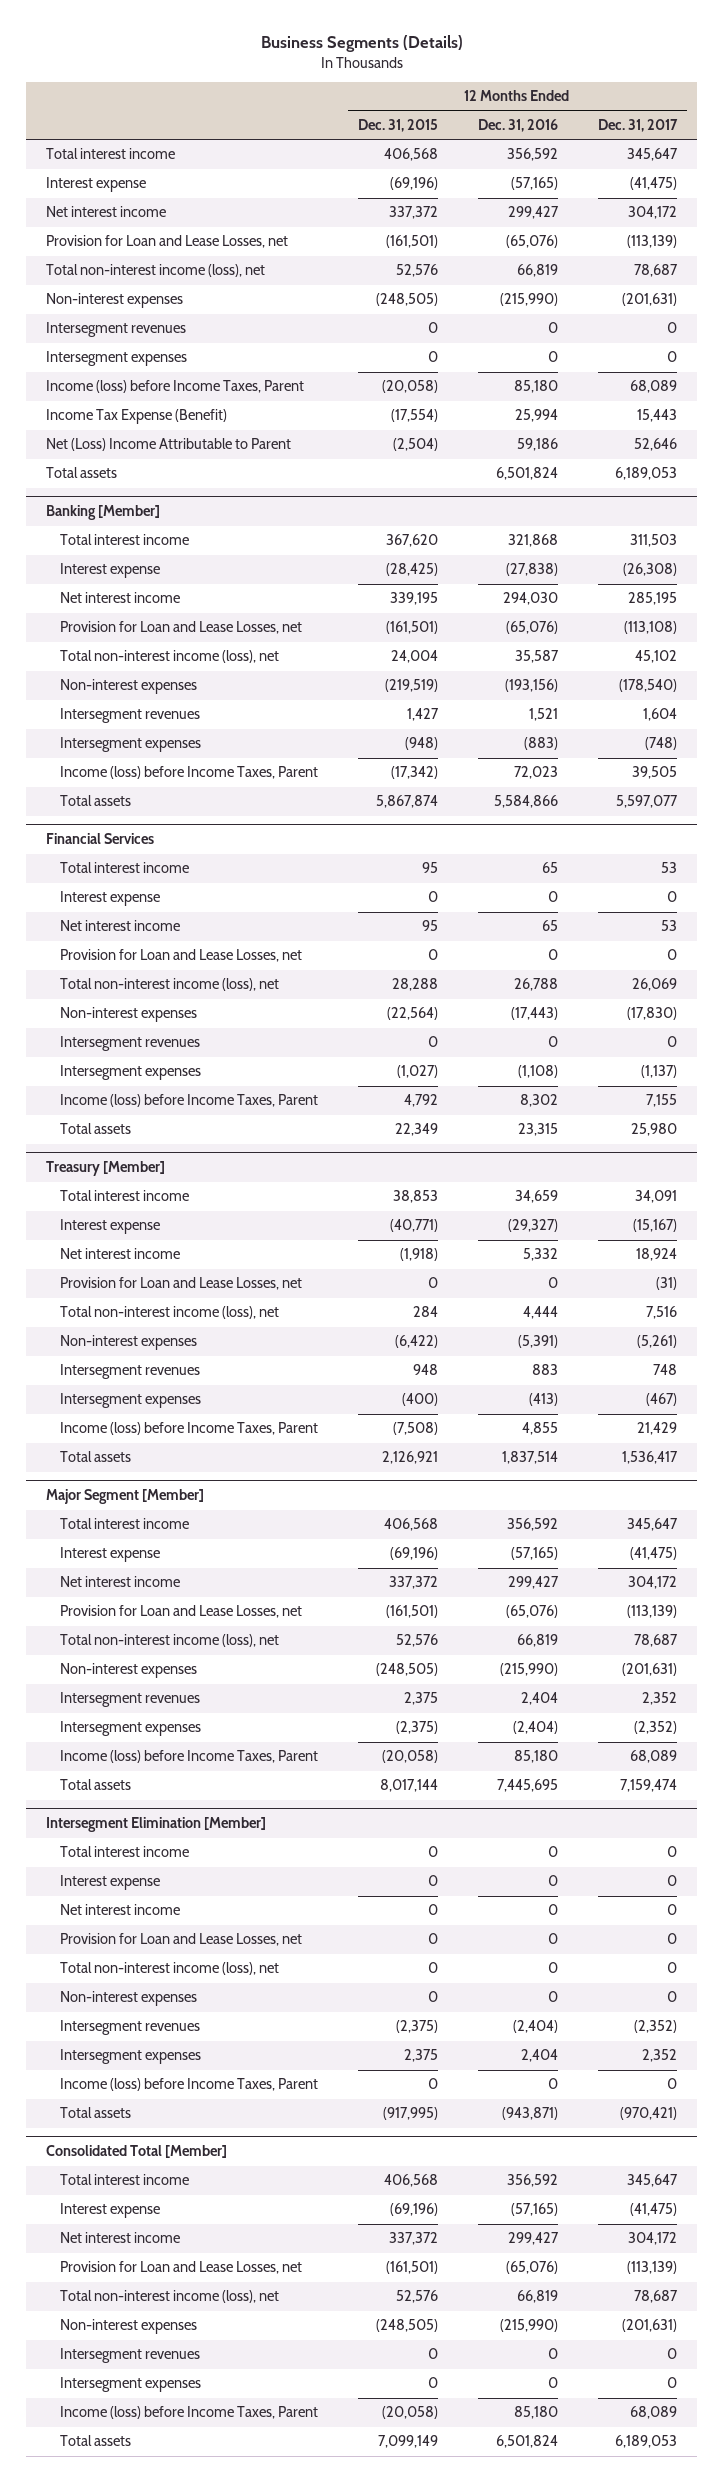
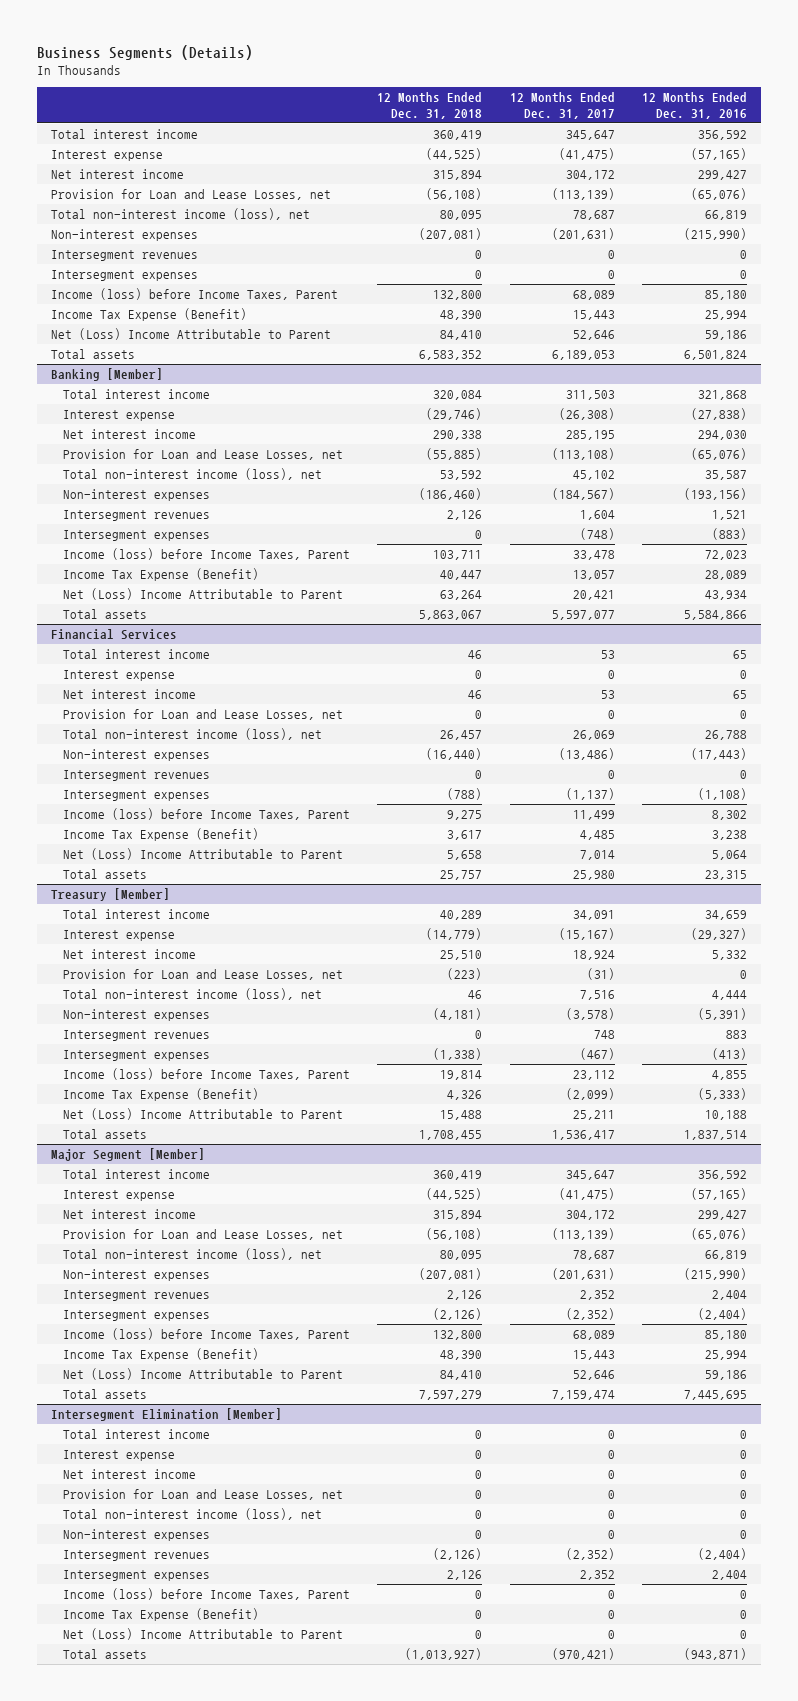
[357,118,438,132] Dec. 31, 2015 -> none
none -> [377,92,483,120] 12 Months Ended Dec. 31, 2018
[618,679,677,693] (178,540) -> [551,487,615,500] (184,567)
[631,766,677,780] 39,505 -> [572,549,615,560] 33,478
none -> [62,567,259,581] Income Tax Expense (Benefit)
none -> [62,587,343,600] Net (Loss) Income Attributable to Parent
[626,1007,677,1021] (17,830) -> [558,747,615,760] (13,486)
[645,1094,677,1108] 7,155 -> [572,809,615,820] 11,499
none -> [62,827,259,841] Income Tax Expense (Benefit)
none -> [62,847,343,860] Net (Loss) Income Attributable to Parent
[636,1335,677,1349] (5,261) -> [565,1007,615,1020] (3,578)
[636,1422,677,1436] 21,429 -> [572,1069,615,1080] 23,112
none -> [62,1087,259,1101] Income Tax Expense (Benefit)
none -> [62,1107,343,1120] Net (Loss) Income Attributable to Parent
none -> [62,1347,259,1361] Income Tax Expense (Benefit)
none -> [62,1367,343,1380] Net (Loss) Income Attributable to Parent
none -> [62,1607,259,1621] Income Tax Expense (Benefit)
none -> [62,1627,343,1640] Net (Loss) Income Attributable to Parent
[46,2145,228,2159] Consolidated Total [Member] -> none
[60,2174,190,2186] Total interest income -> none
[60,2203,161,2219] Interest expense -> none
[60,2232,181,2244] Net interest income -> none
[60,2261,303,2275] Provision for Loan and Lease Losses, net -> none
[60,2290,280,2304] Total non-interest income (loss), net -> none
[60,2319,198,2335] Non-interest expenses -> none
[60,2348,201,2364] Intersegment revenues -> none
[60,2377,202,2393] Intersegment expenses -> none
[60,2406,319,2420] Income (loss) before Income Taxes, Parent -> none
[60,2435,132,2447] Total assets -> none

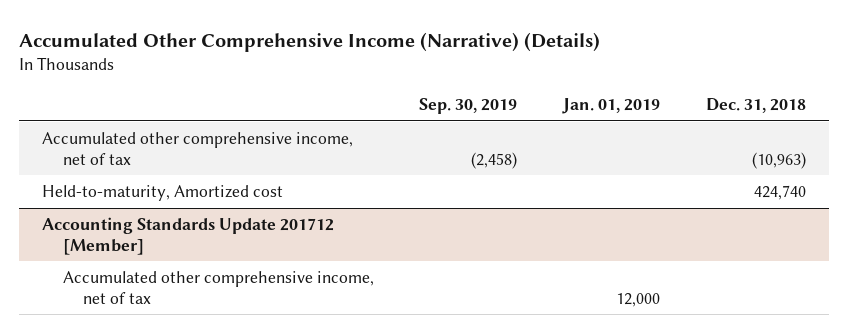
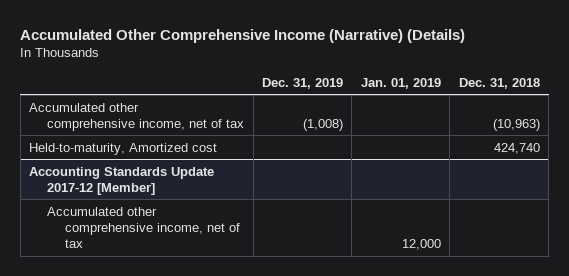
[419,98,518,115] Sep. 30, 2019 -> none
none -> [261,77,343,89] Dec. 31, 2019
[42,217,335,255] Accounting Standards Update 201712 [Member] -> [28,166,214,195] Accounting Standards Update 2017-12 [Member]

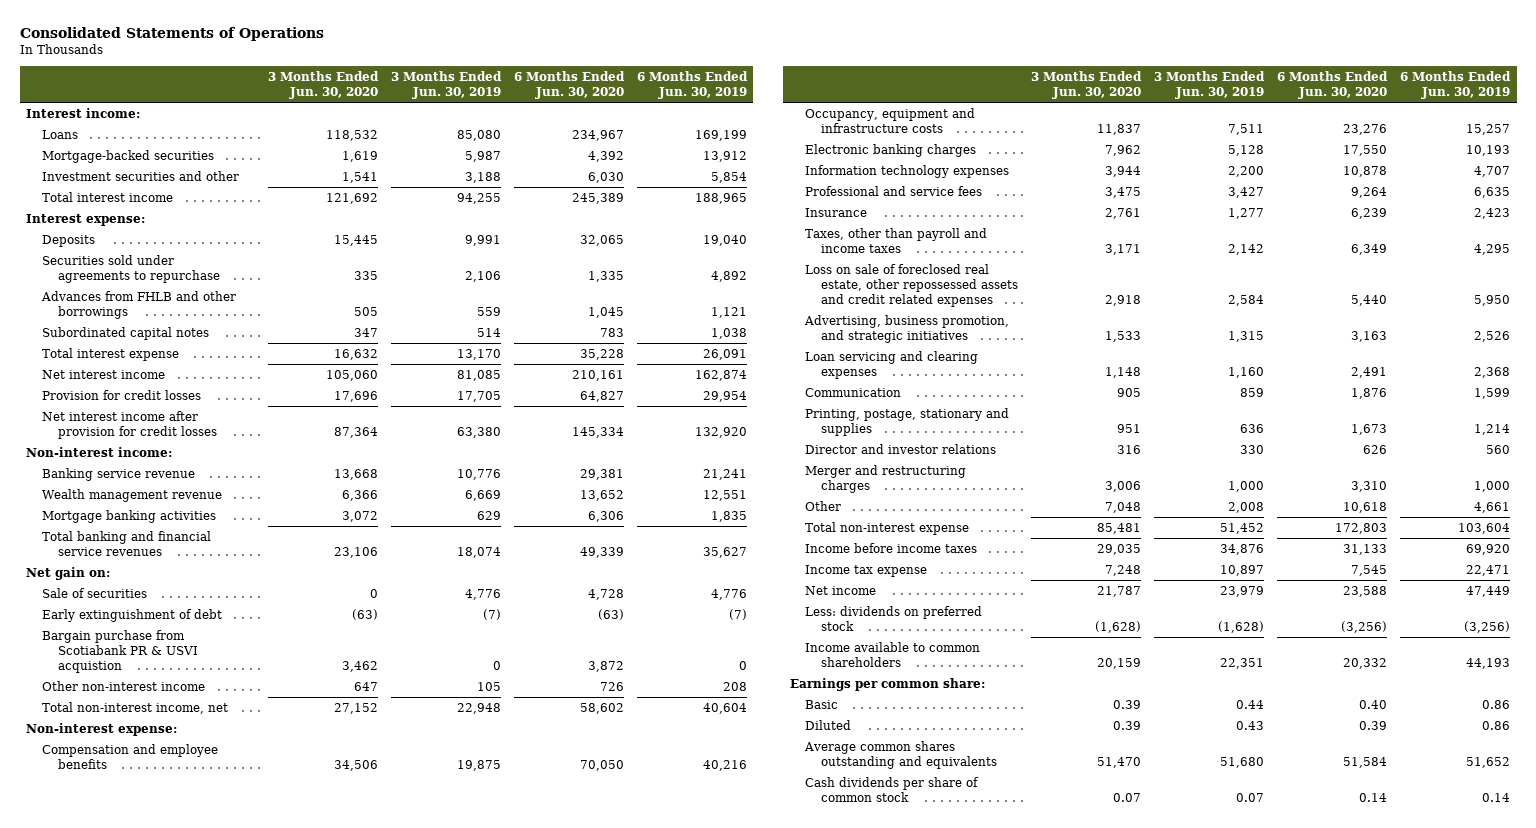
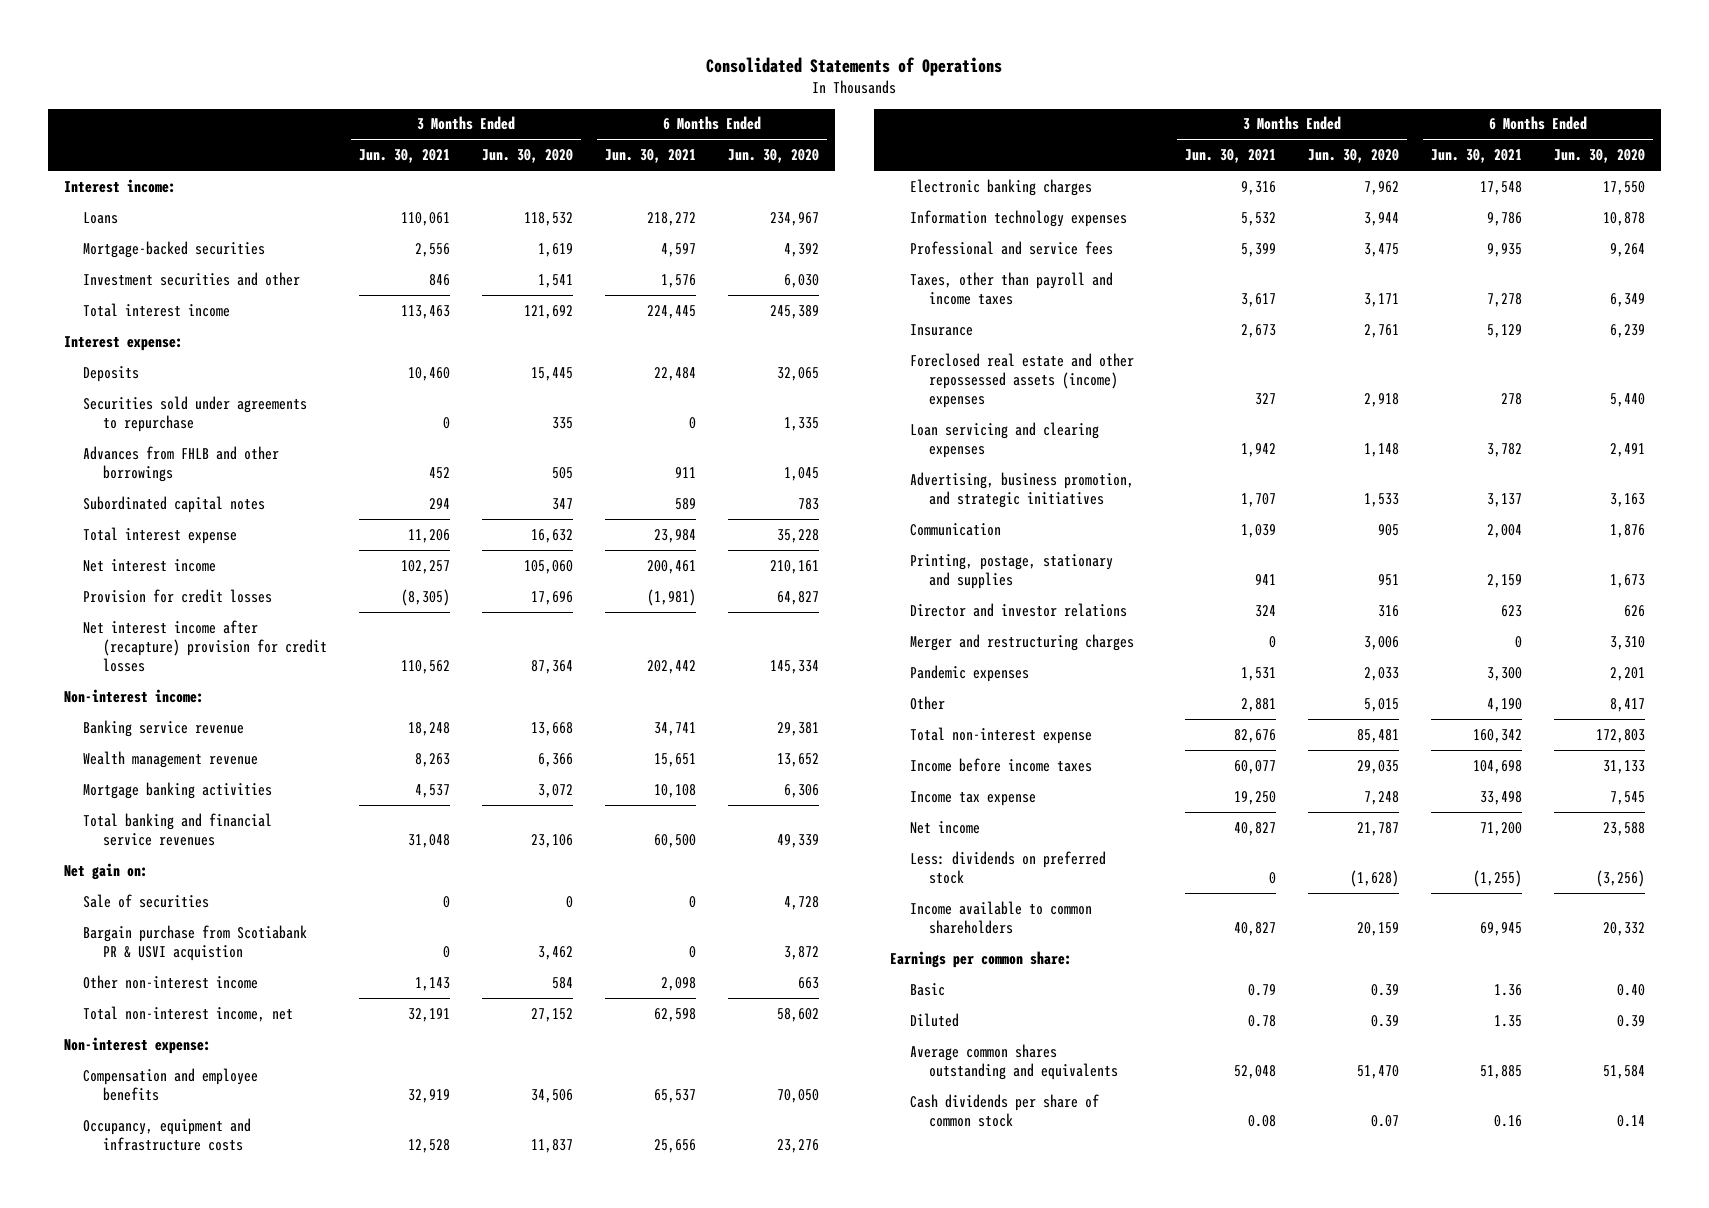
[390,70,502,100] 3 Months Ended Jun. 30, 2019 -> none
[636,70,748,100] 6 Months Ended Jun. 30, 2019 -> none
none -> [358,149,450,164] Jun. 30, 2021
none -> [604,149,696,164] Jun. 30, 2021
[42,410,217,439] Net interest income after provision for credit losses -> [83,619,327,673] Net interest income after (recapture) provision for credit losses
[42,608,223,622] Early extinguishment of debt -> none
[353,681,378,691] 647 -> [551,976,573,989] 584
[599,681,624,691] 726 -> [797,976,819,989] 663
[805,207,868,217] Insurance -> [909,323,973,336] Insurance
[805,263,1018,308] Loss on sale of foreclosed real estate, other repossessed assets and credit related expenses -> [909,352,1134,409] Foreclosed real estate and other repossessed assets (income) expenses
[804,314,1010,343] Advertising, business promotion, and strategic initiatives -> [909,471,1134,509] Advertising, business promotion, and strategic initiatives
none -> [909,664,1029,682] Pandemic expenses
[1104,501,1141,513] 7,048 -> [1364,697,1400,712] 5,015
[1343,501,1388,513] 10,618 -> [1610,697,1646,712] 8,417

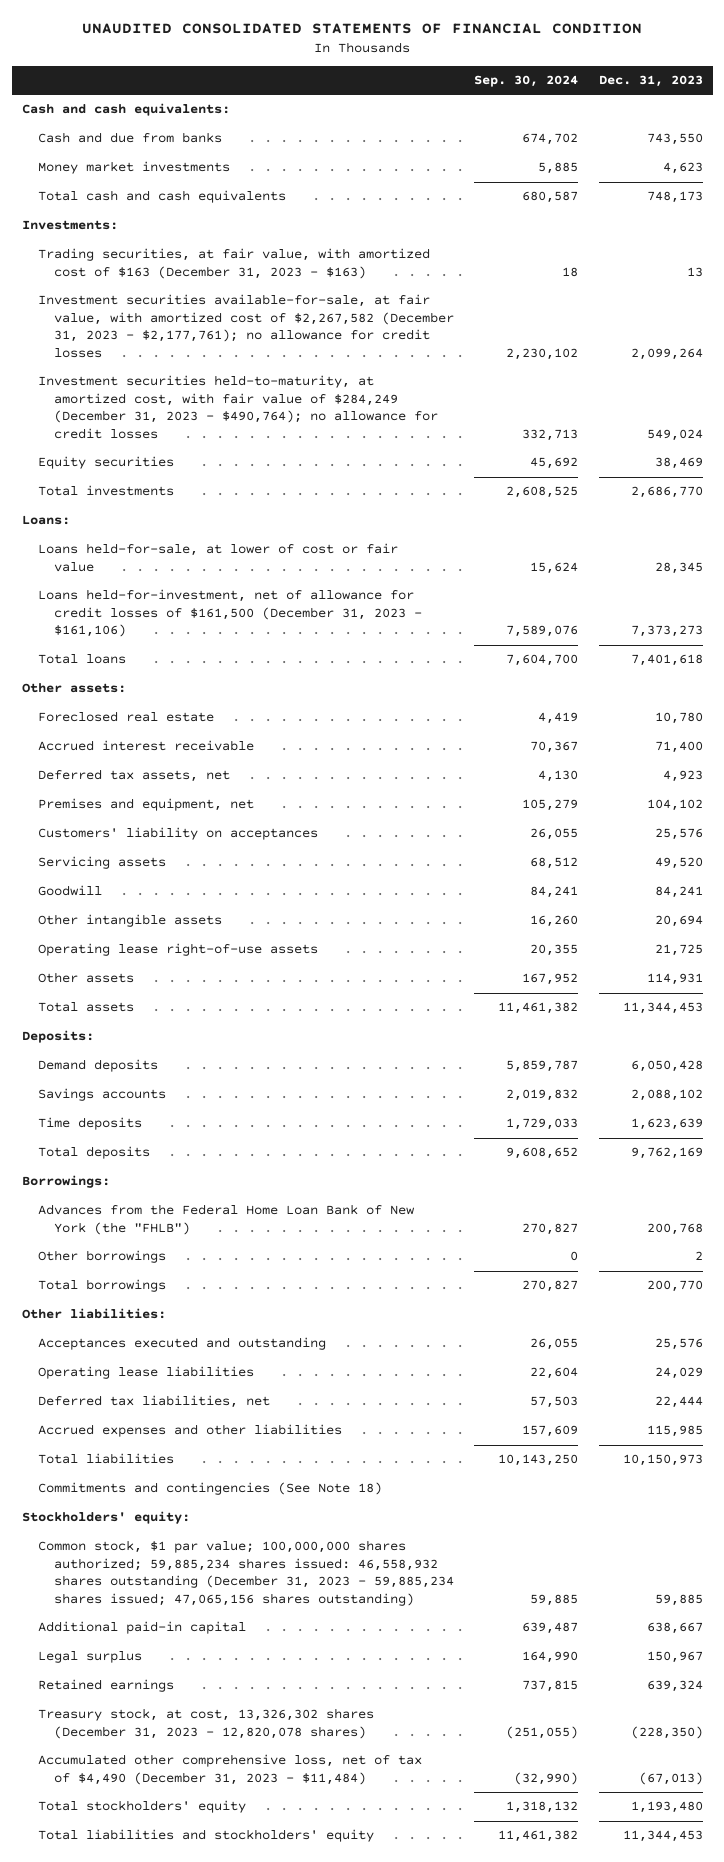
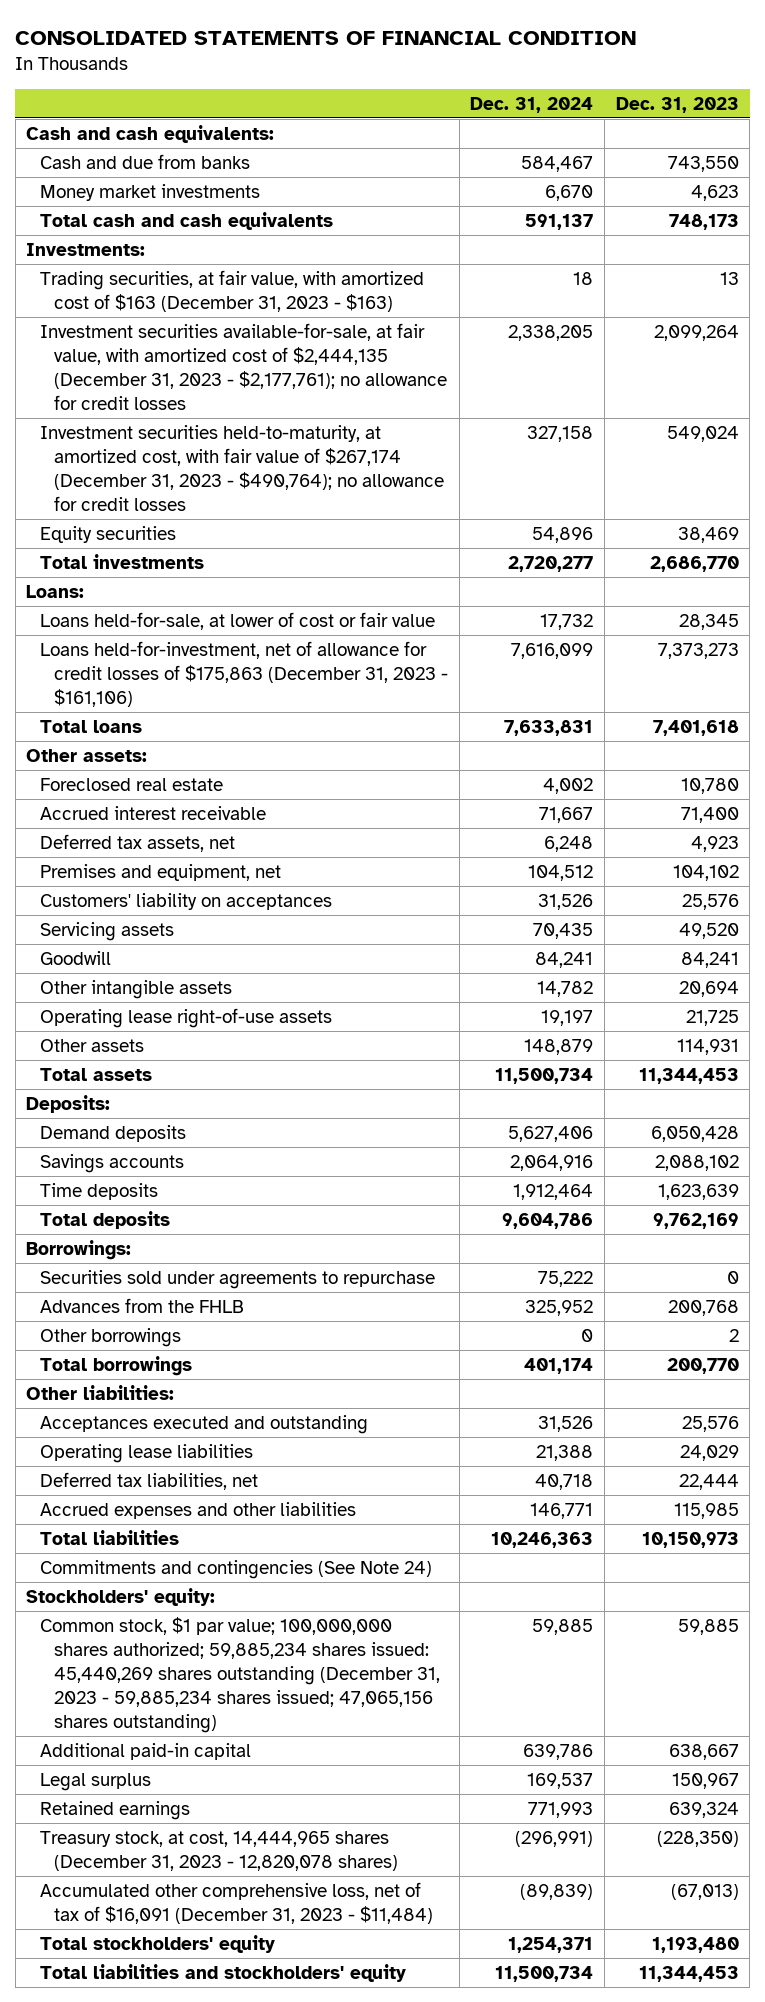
[82,23,643,35] UNAUDITED CONSOLIDATED STATEMENTS OF FINANCIAL CONDITION -> [15,30,637,45] CONSOLIDATED STATEMENTS OF FINANCIAL CONDITION
[474,75,579,88] Sep. 30, 2024 -> none
none -> [470,97,594,114] Dec. 31, 2024
[38,294,455,358] Investment securities available-for-sale, at fair value, with amortized cost of $2,267,582 (December 31, 2023 - $2,177,761); no allowance for credit losses -> [40,322,447,411] Investment securities available-for-sale, at fair value, with amortized cost of $2,444,135 (December 31, 2023 - $2,177,761); no allowance for credit losses
[38,375,439,439] Investment securities held-to-maturity, at amortized cost, with fair value of $284,249 (December 31, 2023 - $490,764); no allowance for credit losses -> [40,424,444,512] Investment securities held-to-maturity, at amortized cost, with fair value of $267,174 (December 31, 2023 - $490,764); no allowance for credit losses
[38,589,423,638] Loans held-for-investment, net of allowance for credit losses of $161,500 (December 31, 2023 - $161,106) -> [40,640,448,707] Loans held-for-investment, net of allowance for credit losses of $175,863 (December 31, 2023 - $161,106)
none -> [40,1269,436,1289] Securities sold under agreements to repurchase
[38,1204,416,1235] Advances from the Federal Home Loan Bank of New York (the "FHLB") -> [40,1297,245,1313] Advances from the FHLB
[38,1482,383,1496] Commitments and contingencies (See Note 18) -> [40,1559,433,1579] Commitments and contingencies (See Note 24)
[38,1540,455,1606] Common stock, $1 par value; 100,000,000 shares authorized; 59,885,234 shares issued: 46,558,932 shares outstanding (December 31, 2023 - 59,885,234 shares issued; 47,065,156 shares outstanding) -> [40,1616,440,1734] Common stock, $1 par value; 100,000,000 shares authorized; 59,885,234 shares issued: 45,440,269 shares outstanding (December 31, 2023 - 59,885,234 shares issued; 47,065,156 shares outstanding)
[38,1708,375,1739] Treasury stock, at cost, 13,326,302 shares (December 31, 2023 - 12,820,078 shares) -> [40,1830,398,1871] Treasury stock, at cost, 14,444,965 shares (December 31, 2023 - 12,820,078 shares)
[38,1754,423,1785] Accumulated other comprehensive loss, net of tax of $4,490 (December 31, 2023 - $11,484) -> [40,1881,433,1924] Accumulated other comprehensive loss, net of tax of $16,091 (December 31, 2023 - $11,484)

